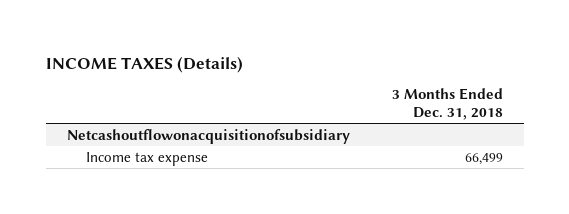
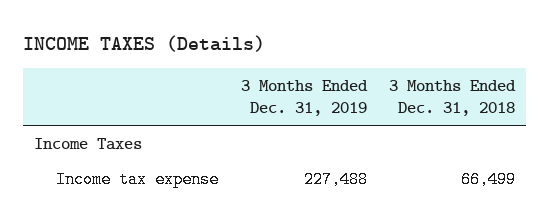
none -> [240,80,368,117] 3 Months Ended Dec. 31, 2019
[66,128,350,144] Netcashoutflowonacquisitionofsubsidiary -> [33,137,142,150] Income Taxes

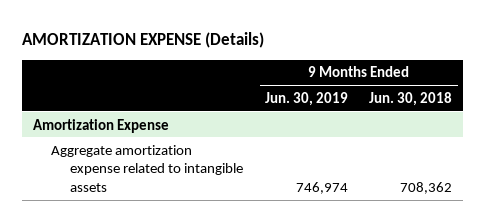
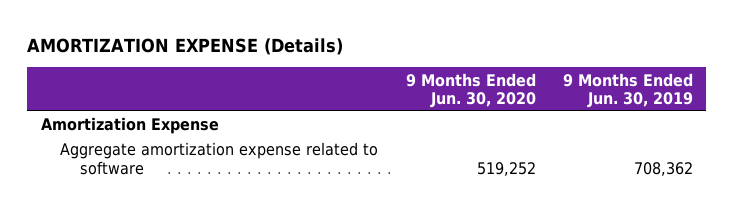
[369,91,453,106] Jun. 30, 2018 -> none
none -> [405,72,536,109] 9 Months Ended Jun. 30, 2020
[51,144,244,193] Aggregate amortization expense related to intangible assets -> [60,142,379,175] Aggregate amortization expense related to software
[295,182,348,195] 746,974 -> [633,161,693,176] 708,362

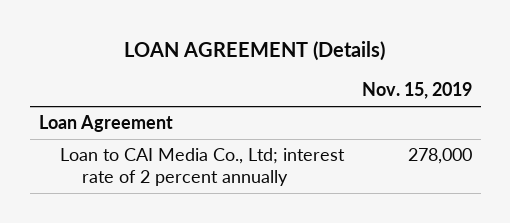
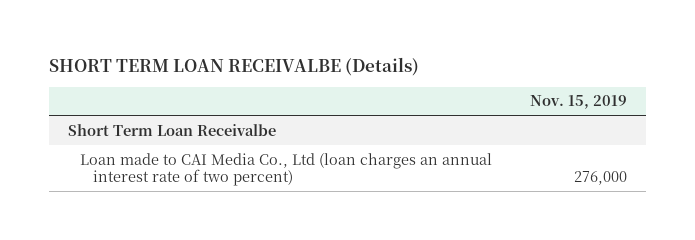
[124,40,386,61] LOAN AGREEMENT (Details) -> [49,57,420,77] SHORT TERM LOAN RECEIVALBE (Details)
[38,115,173,133] Loan Agreement -> none
none -> [68,123,277,136] Short Term Loan Receivalbe
[60,148,346,186] Loan to CAI Media Co., Ltd; interest rate of 2 percent annually -> [80,152,493,186] Loan made to CAI Media Co., Ltd (loan charges an annual interest rate of two percent)
[407,148,472,165] 278,000 -> [574,170,628,185] 276,000

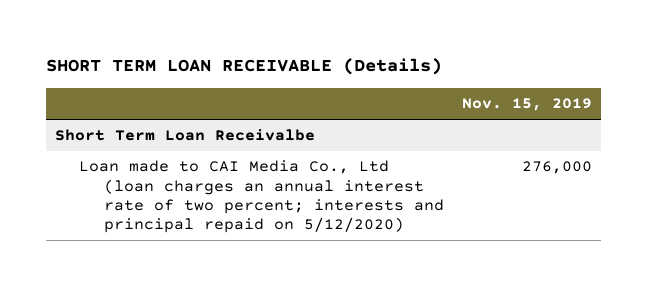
[49,57,420,77] SHORT TERM LOAN RECEIVALBE (Details) -> [45,58,442,76] SHORT TERM LOAN RECEIVABLE (Details)
[80,152,493,186] Loan made to CAI Media Co., Ltd (loan charges an annual interest rate of two percent) -> [79,160,445,233] Loan made to CAI Media Co., Ltd (loan charges an annual interest rate of two percent; interests and principal repaid on 5/12/2020)

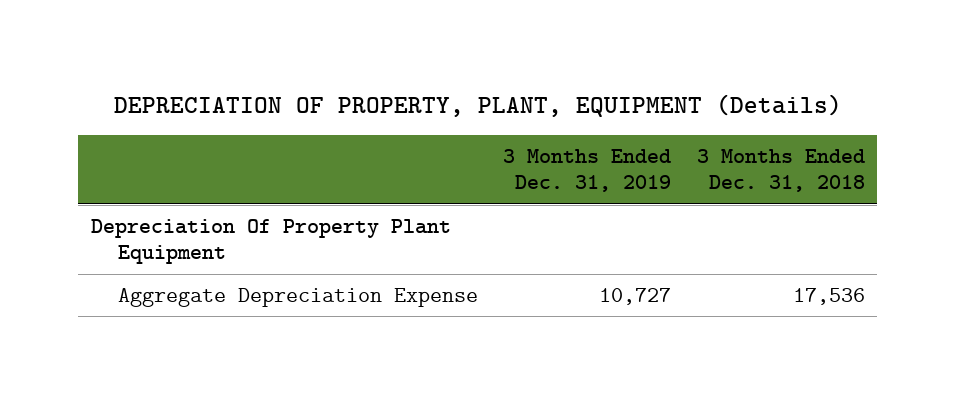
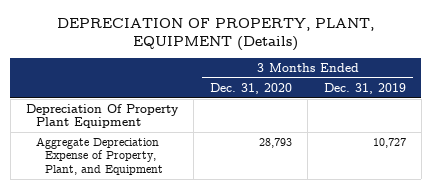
[696,148,865,193] 3 Months Ended Dec. 31, 2018 -> none
none -> [209,82,292,94] Dec. 31, 2020
[117,287,478,307] Aggregate Depreciation Expense -> [35,136,164,175] Aggregate Depreciation Expense of Property, Plant, and Equipment

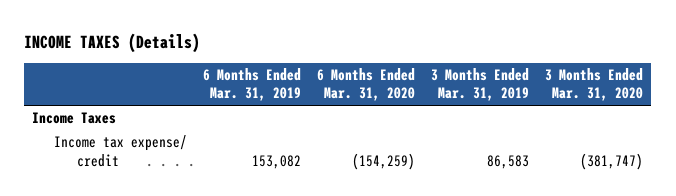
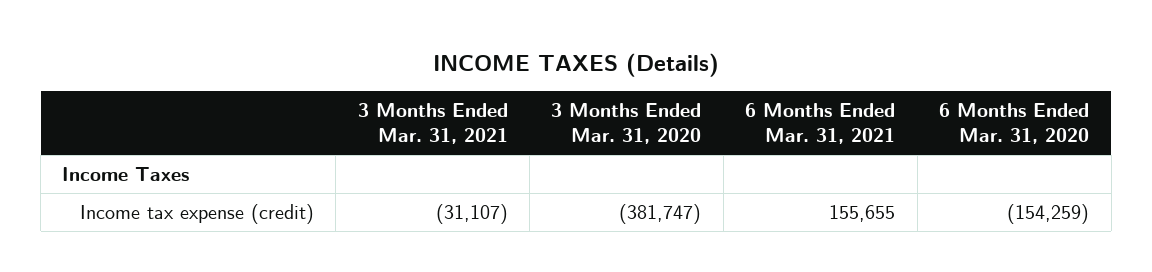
[203,68,302,102] 6 Months Ended Mar. 31, 2019 -> none
[431,68,530,102] 3 Months Ended Mar. 31, 2019 -> none
none -> [357,102,508,145] 3 Months Ended Mar. 31, 2021
none -> [745,102,896,145] 6 Months Ended Mar. 31, 2021
[54,135,188,167] Income tax expense/ credit -> [79,203,314,224] Income tax expense (credit)

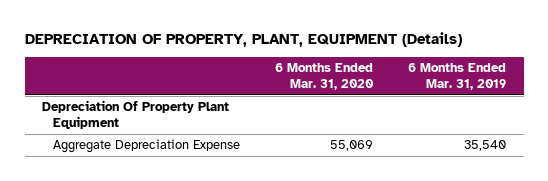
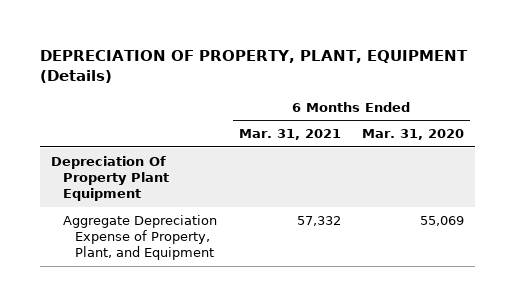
[408,63,507,91] 6 Months Ended Mar. 31, 2019 -> none
none -> [238,129,341,141] Mar. 31, 2021
[52,139,240,154] Aggregate Depreciation Expense -> [63,214,218,261] Aggregate Depreciation Expense of Property, Plant, and Equipment

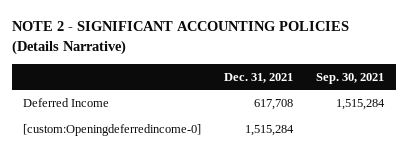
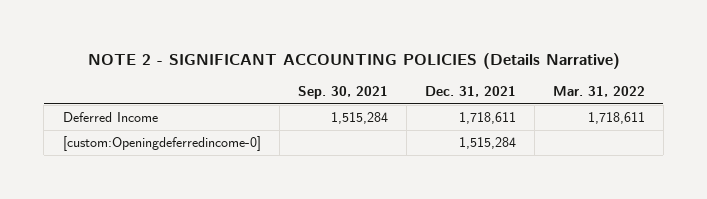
none -> [552,86,645,98] Mar. 31, 2022
[254,98,294,110] 617,708 -> [458,112,516,125] 1,718,611

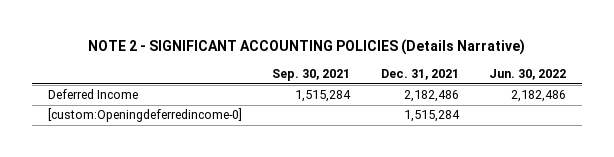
[552,86,645,98] Mar. 31, 2022 -> none
none -> [489,69,567,81] Jun. 30, 2022
[458,112,516,125] 1,718,611 -> [403,90,459,103] 2,182,486

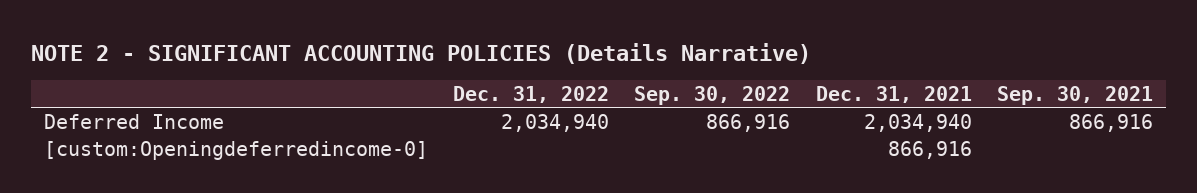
[489,69,567,81] Jun. 30, 2022 -> none
none -> [452,85,609,103] Dec. 31, 2022
none -> [634,85,791,105] Sep. 30, 2022
[295,90,352,103] 1,515,284 -> [1069,113,1154,132] 866,916
[403,90,459,103] 2,182,486 -> [863,113,972,132] 2,034,940
[403,110,460,123] 1,515,284 -> [887,140,972,159] 866,916

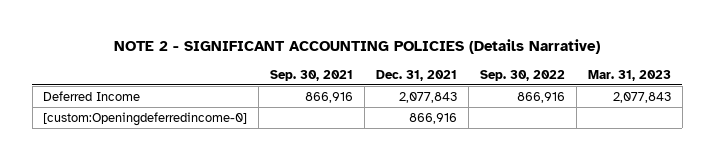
[452,85,609,103] Dec. 31, 2022 -> none
none -> [587,69,671,81] Mar. 31, 2023
[863,113,972,132] 2,034,940 -> [399,91,458,103] 2,077,843

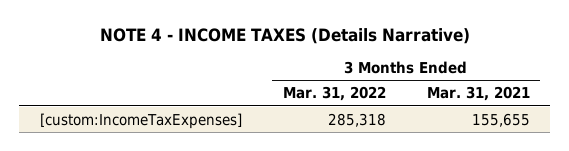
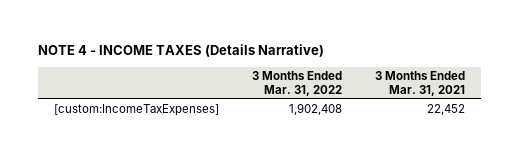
[327,112,386,127] 285,318 -> [288,102,342,115] 1,902,408
[471,112,530,127] 155,655 -> [426,103,465,115] 22,452

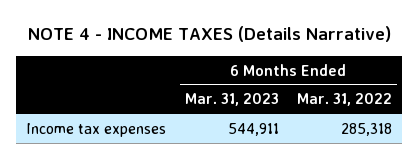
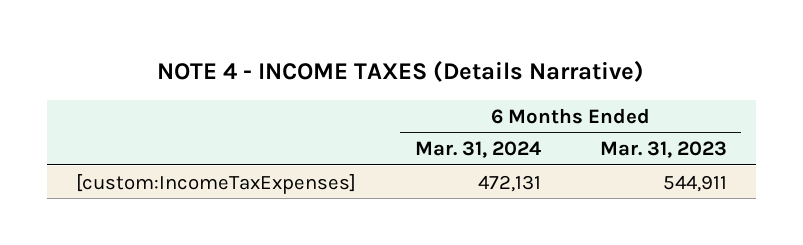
[297,93,393,107] Mar. 31, 2022 -> none
none -> [414,141,541,159] Mar. 31, 2024
[25,122,166,137] Income tax expenses -> [76,173,357,194] [custom:IncomeTaxExpenses]

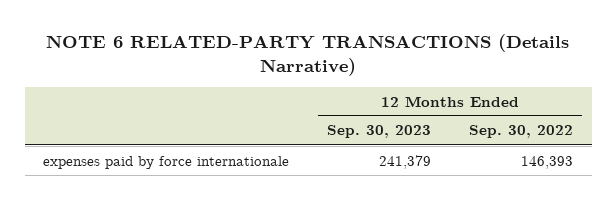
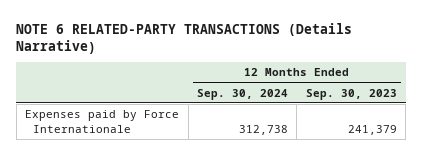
[468,125,573,139] Sep. 30, 2022 -> none
none -> [197,88,289,100] Sep. 30, 2024
[43,155,290,169] expenses paid by force internationale -> [25,110,180,133] Expenses paid by Force Internationale

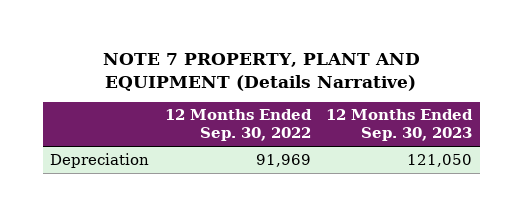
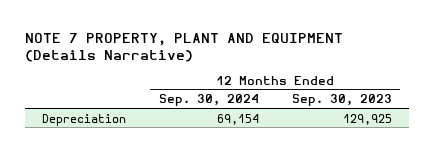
[164,109,312,142] 12 Months Ended Sep. 30, 2022 -> none
none -> [158,94,259,107] Sep. 30, 2024
[406,154,472,168] 121,050 -> [343,113,393,125] 129,925

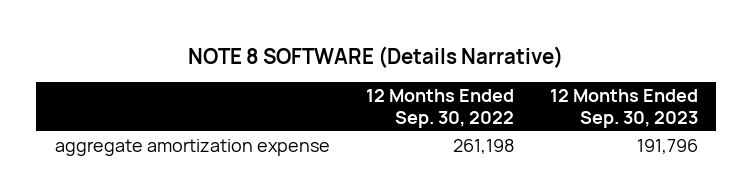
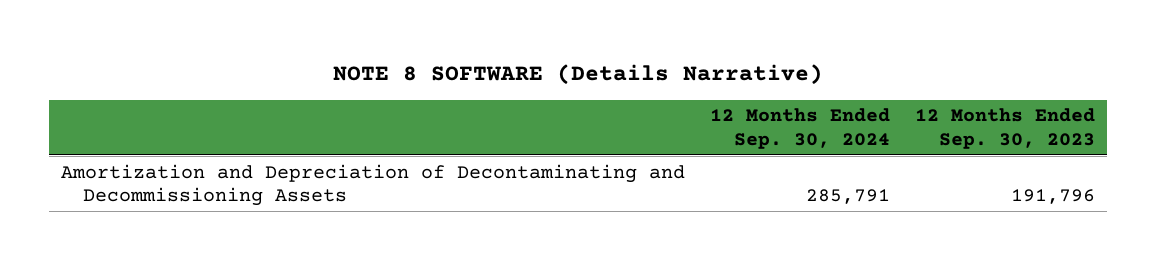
[365,88,514,128] 12 Months Ended Sep. 30, 2022 -> none
none -> [710,108,891,149] 12 Months Ended Sep. 30, 2024
[54,138,330,156] aggregate amortization expense -> [61,163,686,207] Amortization and Depreciation of Decontaminating and Decommissioning Assets

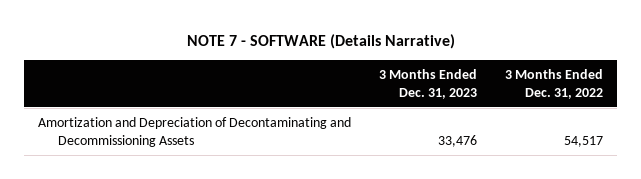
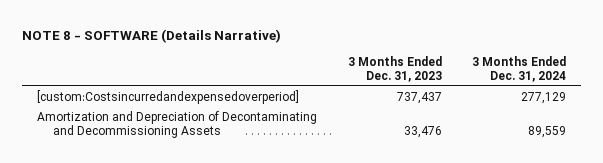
[186,33,455,49] NOTE 7 - SOFTWARE (Details Narrative) -> [22,29,282,44] NOTE 8 - SOFTWARE (Details Narrative)
[505,68,604,99] 3 Months Ended Dec. 31, 2022 -> none
none -> [471,56,566,83] 3 Months Ended Dec. 31, 2024
none -> [37,90,300,105] [custom:Costsincurredandexpensedoverperiod]

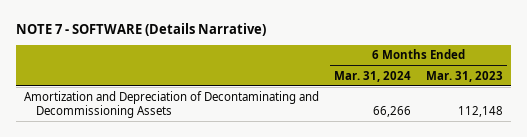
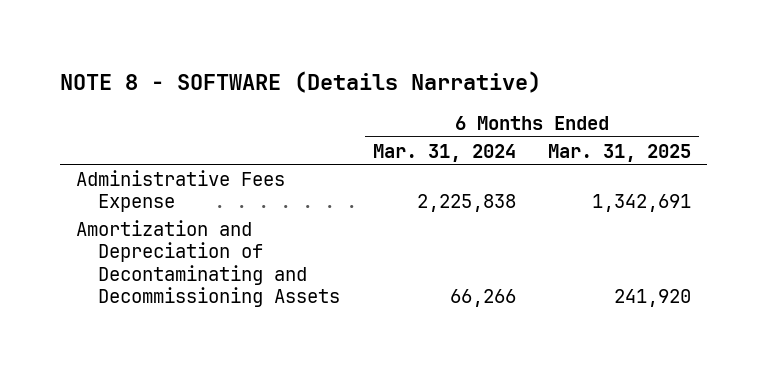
[16,22,267,36] NOTE 7 - SOFTWARE (Details Narrative) -> [59,70,541,93] NOTE 8 - SOFTWARE (Details Narrative)
[426,70,504,82] Mar. 31, 2023 -> none
none -> [547,143,691,162] Mar. 31, 2025
none -> [75,169,285,213] Administrative Fees Expense

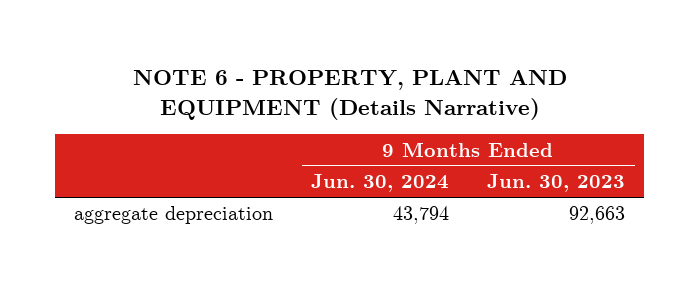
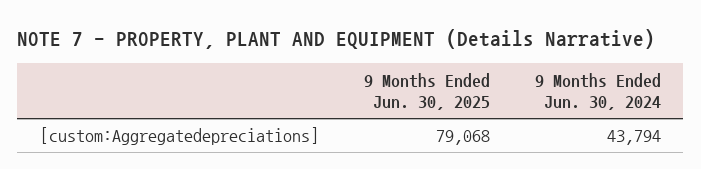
[132,70,567,121] NOTE 6 - PROPERTY, PLANT AND EQUIPMENT (Details Narrative) -> [17,29,656,50] NOTE 7 - PROPERTY, PLANT AND EQUIPMENT (Details Narrative)
[487,174,626,193] Jun. 30, 2023 -> none
none -> [363,72,490,111] 9 Months Ended Jun. 30, 2025
[74,206,274,225] aggregate depreciation -> [39,127,319,146] [custom:Aggregatedepreciations]

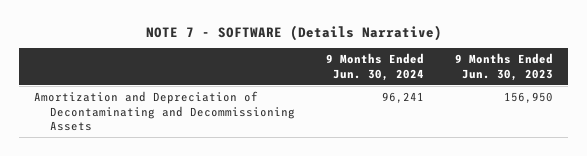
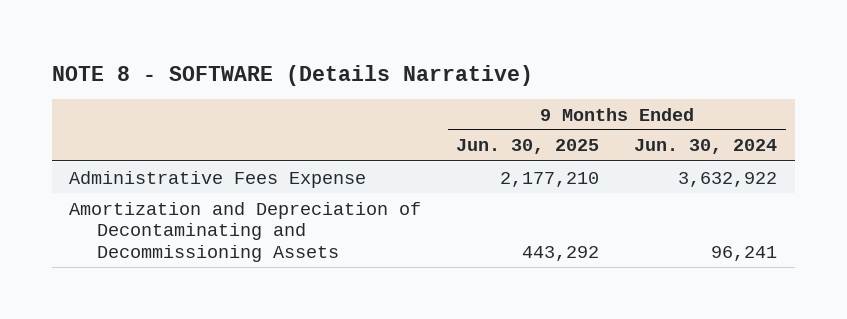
[145,24,442,41] NOTE 7 - SOFTWARE (Details Narrative) -> [51,64,533,86] NOTE 8 - SOFTWARE (Details Narrative)
[454,53,553,81] 9 Months Ended Jun. 30, 2023 -> none
none -> [456,139,600,155] Jun. 30, 2025
none -> [69,170,367,188] Administrative Fees Expense

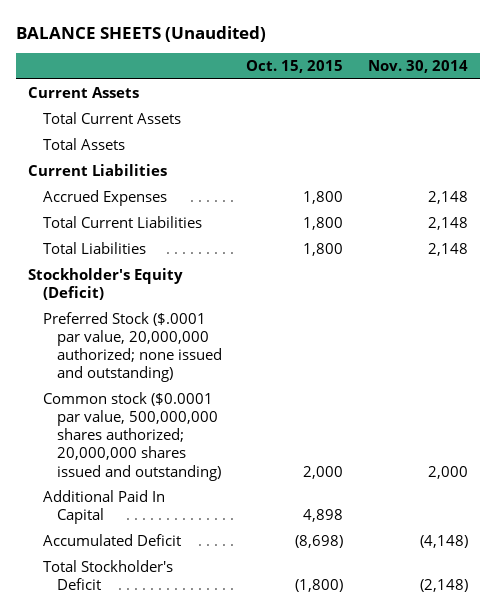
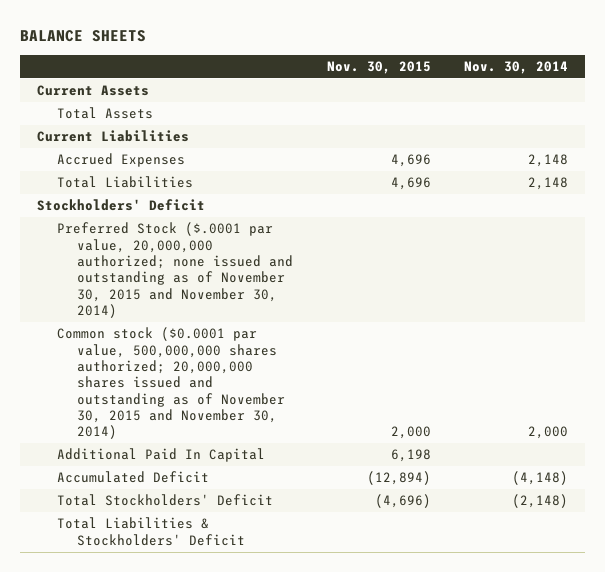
[15,25,266,42] BALANCE SHEETS (Unaudited) -> [19,30,146,43] BALANCE SHEETS
[246,60,344,74] Oct. 15, 2015 -> none
none -> [326,61,431,75] Nov. 30, 2015
[42,112,181,125] Total Current Assets -> none
[42,216,202,229] Total Current Liabilities -> none
[28,268,184,301] Stockholder's Equity (Deficit) -> [36,199,205,212] Stockholders' Deficit
[42,312,223,383] Preferred Stock ($.0001 par value, 20,000,000 authorized; none issued and outstanding) -> [57,222,294,318] Preferred Stock ($.0001 par value, 20,000,000 authorized; none issued and outstanding as of November 30, 2015 and November 30, 2014)
[42,392,222,481] Common stock ($0.0001 par value, 500,000,000 shares authorized; 20,000,000 shares issued and outstanding) -> [57,327,286,440] Common stock ($0.0001 par value, 500,000,000 shares authorized; 20,000,000 shares issued and outstanding as of November 30, 2015 and November 30, 2014)
[42,560,173,591] Total Stockholder's Deficit -> [57,494,274,507] Total Stockholders' Deficit
none -> [57,517,246,546] Total Liabilities & Stockholders' Deficit

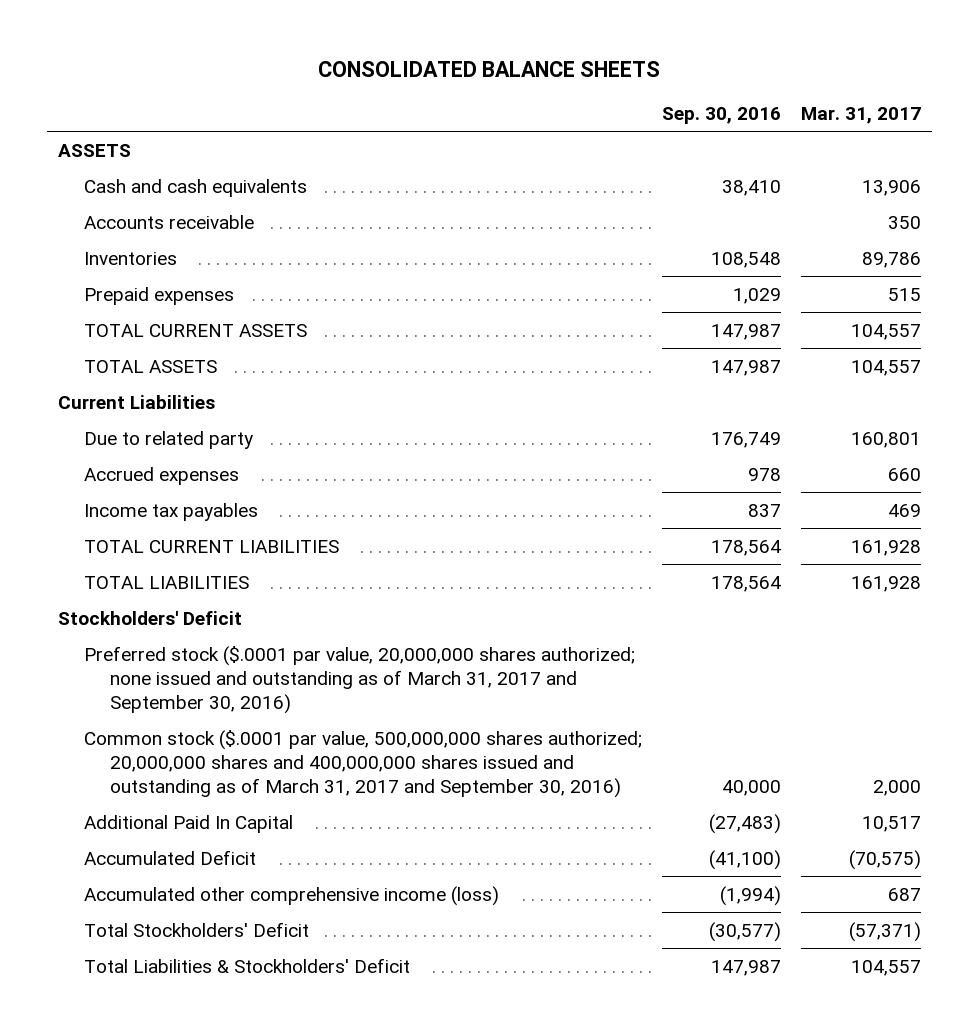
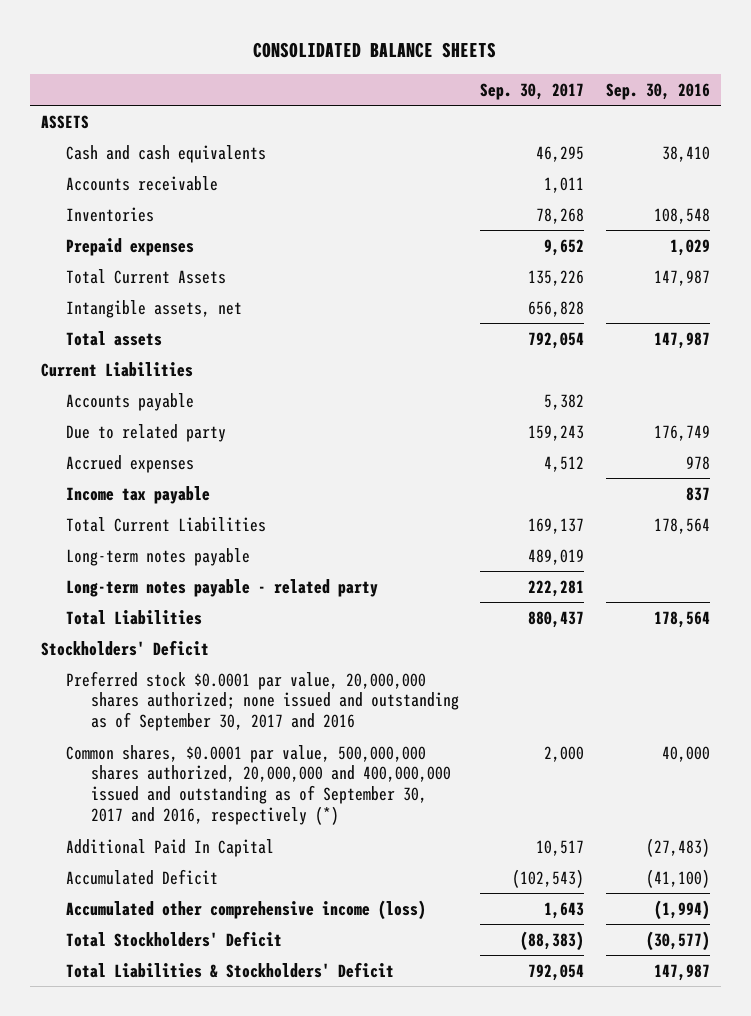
[801,106,922,124] Mar. 31, 2017 -> none
none -> [480,82,585,100] Sep. 30, 2017
[83,323,307,337] TOTAL CURRENT ASSETS -> [65,268,226,284] Total Current Assets
none -> [65,299,242,318] Intangible assets, net
[83,359,217,373] TOTAL ASSETS -> [65,330,162,346] Total assets
none -> [65,392,194,411] Accounts payable
[83,502,258,521] Income tax payables -> [65,485,210,504] Income tax payable
[83,539,339,553] TOTAL CURRENT LIABILITIES -> [65,516,266,532] Total Current Liabilities
none -> [65,547,250,566] Long-term notes payable
none -> [65,578,378,597] Long-term notes payable - related party
[83,575,249,589] TOTAL LIABILITIES -> [65,609,202,625] Total Liabilities
[83,645,635,714] Preferred stock ($.0001 par value, 20,000,000 shares authorized; none issued and outstanding as of March 31, 2017 and September 30, 2016) -> [65,670,459,732] Preferred stock $0.0001 par value, 20,000,000 shares authorized; none issued and outstanding as of September 30, 2017 and 2016
[83,729,642,798] Common stock ($.0001 par value, 500,000,000 shares authorized; 20,000,000 shares and 400,000,000 shares issued and outstanding as of March 31, 2017 and September 30, 2016) -> [65,744,451,826] Common shares, $0.0001 par value, 500,000,000 shares authorized, 20,000,000 and 400,000,000 issued and outstanding as of September 30, 2017 and 2016, respectively (*)

